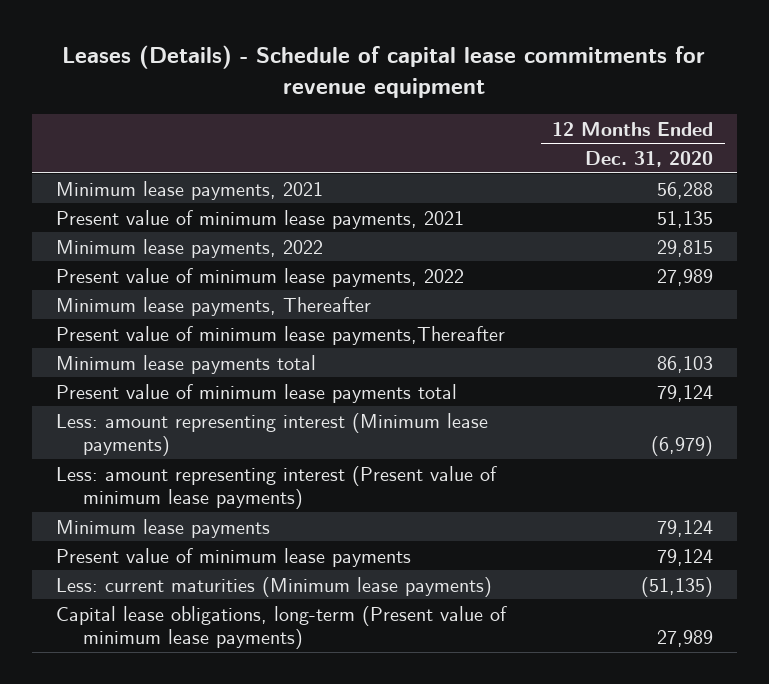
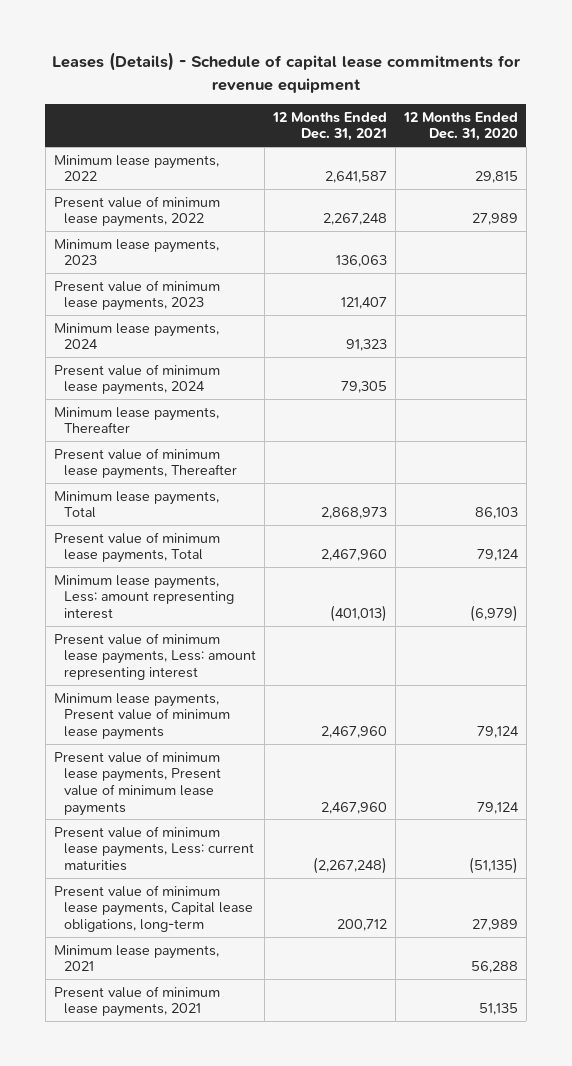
none -> [271,111,387,142] 12 Months Ended Dec. 31, 2021
none -> [53,238,219,266] Minimum lease payments, 2023
none -> [53,279,220,312] Present value of minimum lease payments, 2023
none -> [53,322,219,350] Minimum lease payments, 2024
none -> [53,363,220,396] Present value of minimum lease payments, 2024
[55,325,505,345] Present value of minimum lease payments,Thereafter -> [53,447,237,480] Present value of minimum lease payments, Thereafter
[55,354,316,374] Minimum lease payments total -> [53,490,219,519] Minimum lease payments, Total
[55,383,457,403] Present value of minimum lease payments total -> [53,531,220,564] Present value of minimum lease payments, Total
[55,412,488,457] Less: amount representing interest (Minimum lease payments) -> [53,574,234,619] Minimum lease payments, Less: amount representing interest
[55,465,497,510] Less: amount representing interest (Present value of minimum lease payments) -> [53,632,256,680] Present value of minimum lease payments, Less: amount representing interest
[55,518,270,538] Minimum lease payments -> [53,692,230,740] Minimum lease payments, Present value of minimum lease payments
[55,547,411,567] Present value of minimum lease payments -> [53,750,221,816] Present value of minimum lease payments, Present value of minimum lease payments
[55,576,492,597] Less: current maturities (Minimum lease payments) -> [53,825,254,871] Present value of minimum lease payments, Less: current maturities
[55,605,507,650] Capital lease obligations, long-term (Present value of minimum lease payments) -> [53,884,253,932] Present value of minimum lease payments, Capital lease obligations, long-term
[55,180,323,200] Minimum lease payments, 2021 -> [53,944,219,972] Minimum lease payments, 2021
[55,209,464,229] Present value of minimum lease payments, 2021 -> [53,985,220,1018] Present value of minimum lease payments, 2021

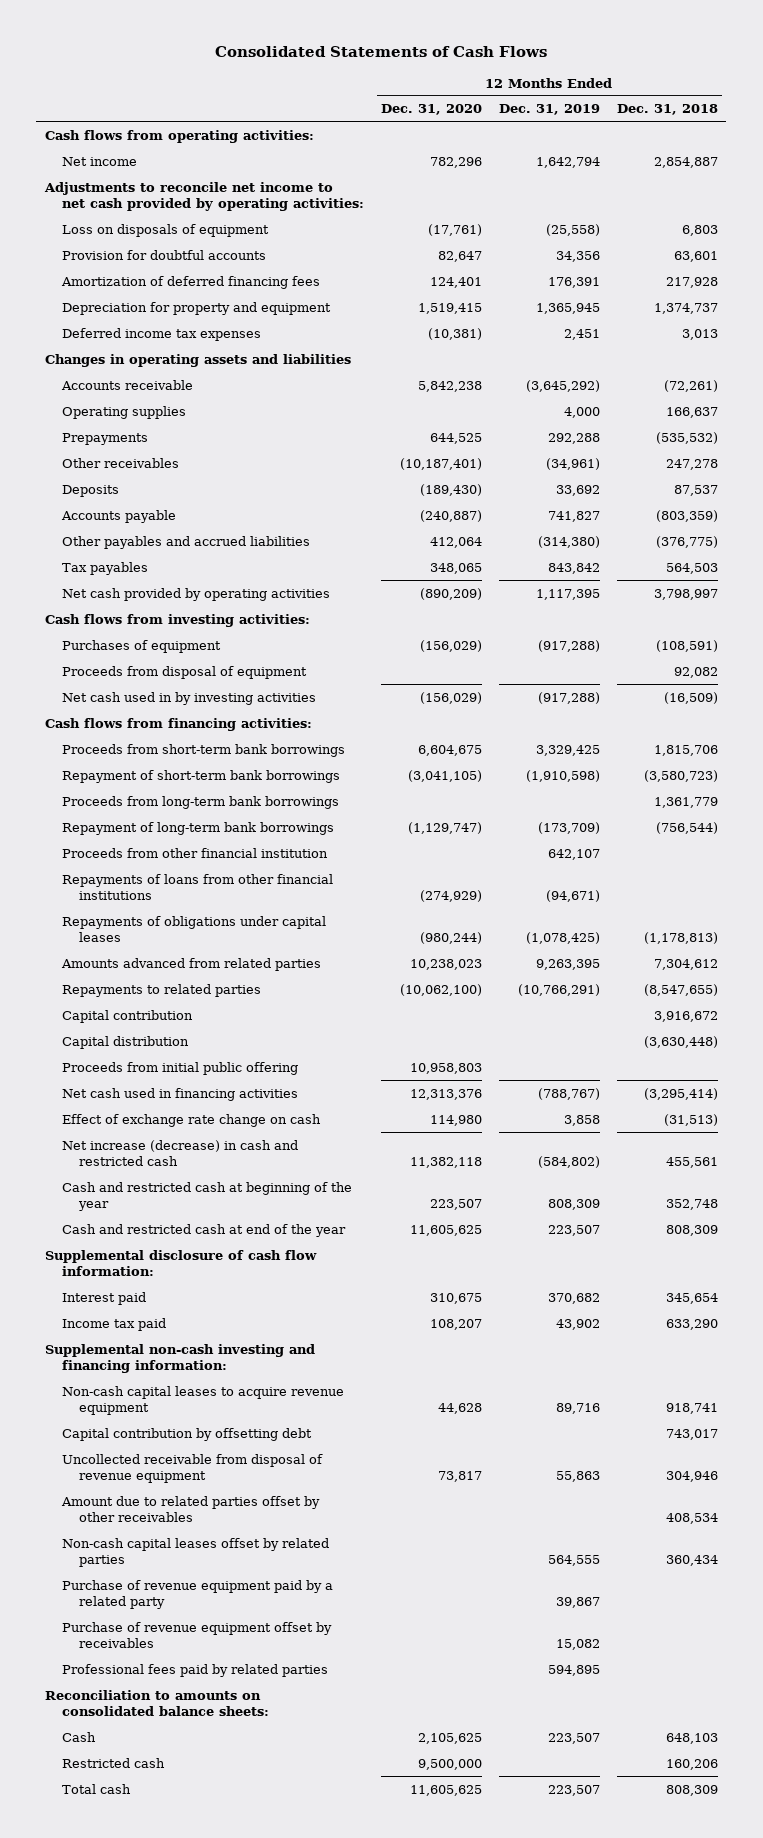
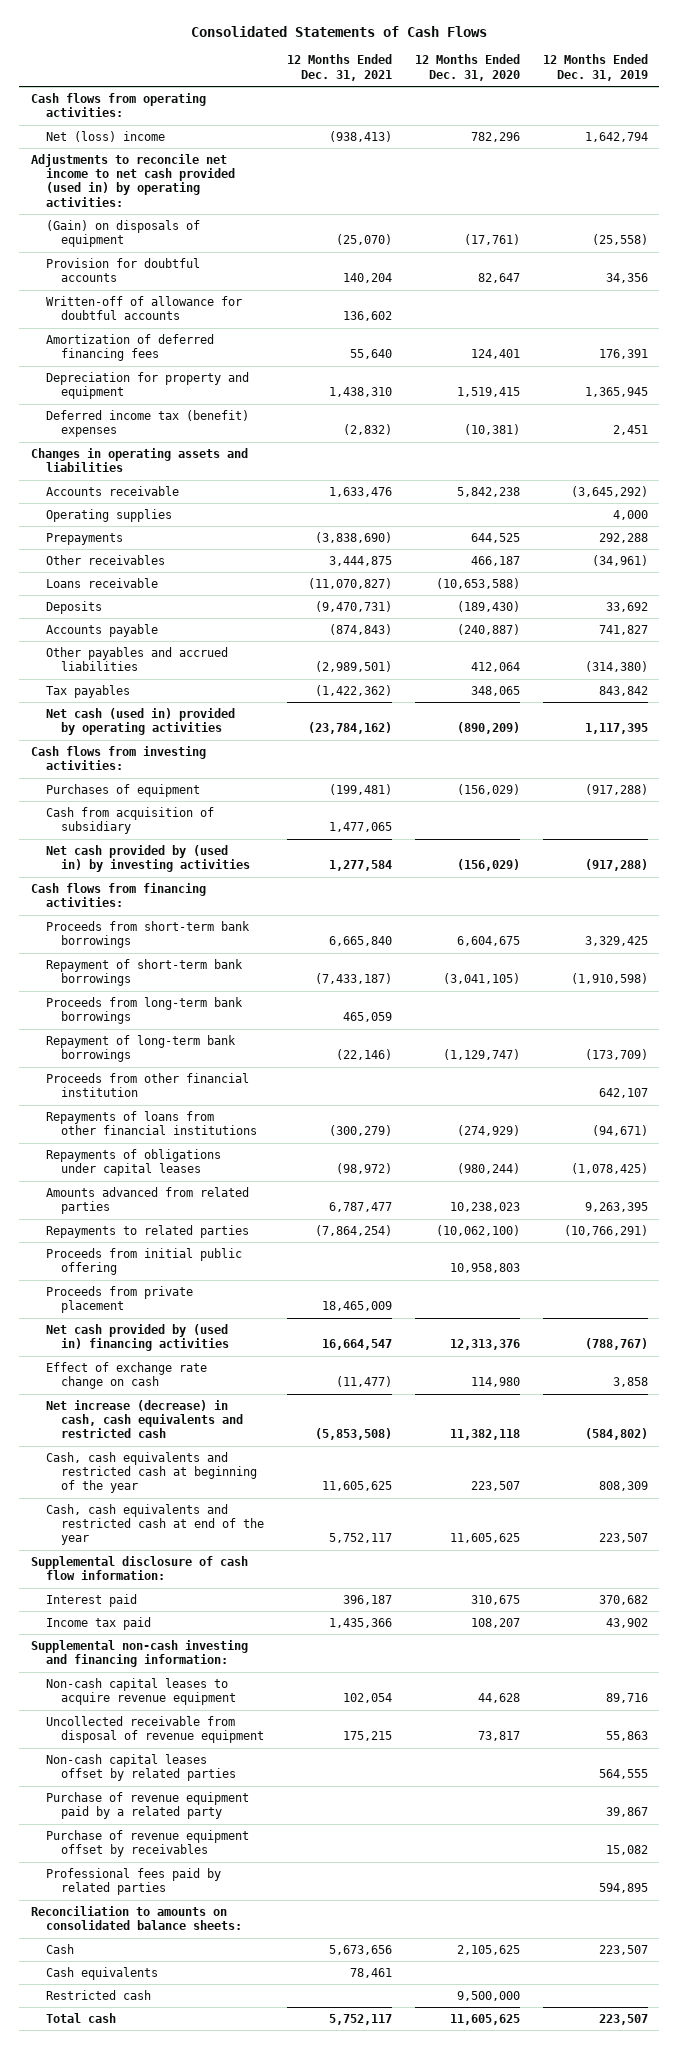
[616,104,718,116] Dec. 31, 2018 -> none
none -> [287,54,393,81] 12 Months Ended Dec. 31, 2021
[62,156,138,166] Net income -> [45,130,165,142] Net (loss) income
[43,181,365,211] Adjustments to reconcile net income to net cash provided by operating activities: -> [30,153,235,207] Adjustments to reconcile net income to net cash provided (used in) by operating activities:
[62,223,270,237] Loss on disposals of equipment -> [45,219,200,248] (Gain) on disposals of equipment
none -> [45,295,242,321] Written-off of allowance for doubtful accounts
[62,327,262,341] Deferred income tax expenses -> [45,409,249,438] Deferred income tax (benefit) expenses
[400,457,483,470] (10,187,401) -> [470,555,520,566] 466,187
none -> [45,577,158,588] Loans receivable
[62,587,331,601] Net cash provided by operating activities -> [45,707,235,736] Net cash (used in) provided by operating activities
[62,665,308,679] Proceeds from disposal of equipment -> none
none -> [45,806,214,835] Cash from acquisition of subsidiary
[62,691,317,705] Net cash used in by investing activities -> [45,844,251,873] Net cash provided by (used in) by investing activities
[62,1009,194,1023] Capital contribution -> none
[62,1035,190,1049] Capital distribution -> none
none -> [45,1285,193,1314] Proceeds from private placement
[62,1087,299,1101] Net cash used in financing activities -> [45,1323,230,1352] Net cash provided by (used in) financing activities
[62,1139,299,1166] Net increase (decrease) in cash and restricted cash -> [45,1399,244,1439] Net increase (decrease) in cash, cash equivalents and restricted cash
[62,1181,353,1211] Cash and restricted cash at beginning of the year -> [45,1451,258,1494] Cash, cash equivalents and restricted cash at beginning of the year
[62,1223,347,1237] Cash and restricted cash at end of the year -> [45,1503,265,1546] Cash, cash equivalents and restricted cash at end of the year
[62,1427,313,1441] Capital contribution by offsetting debt -> none
[61,1495,321,1522] Amount due to related parties offset by other receivables -> none
none -> [45,1966,158,1980] Cash equivalents

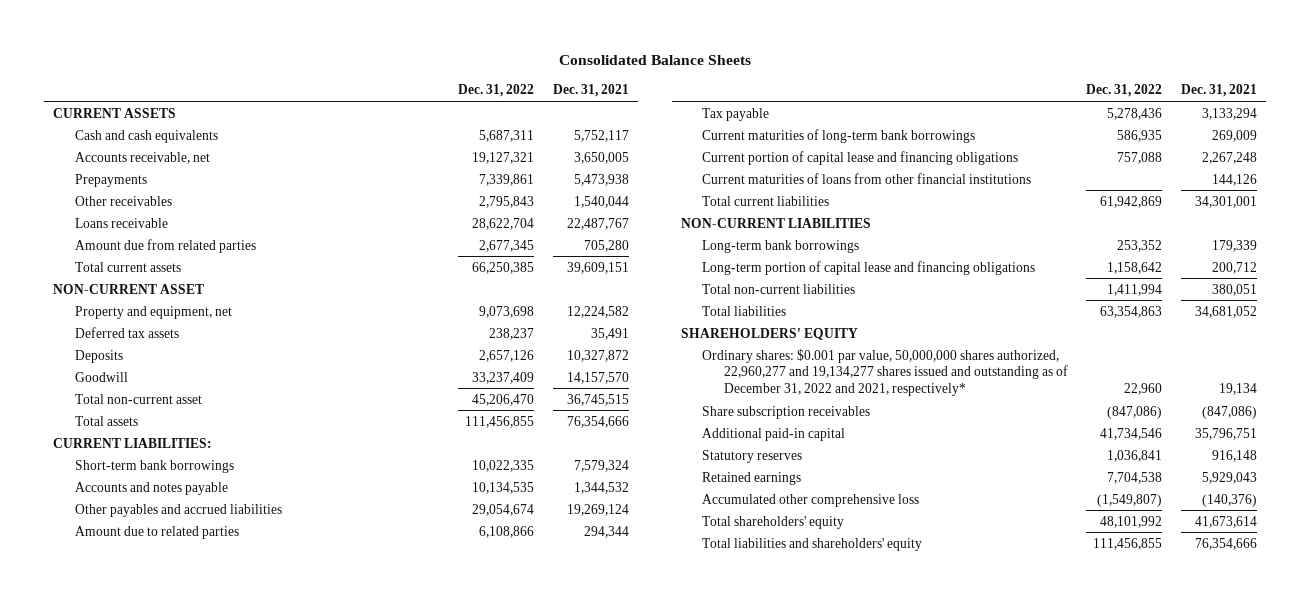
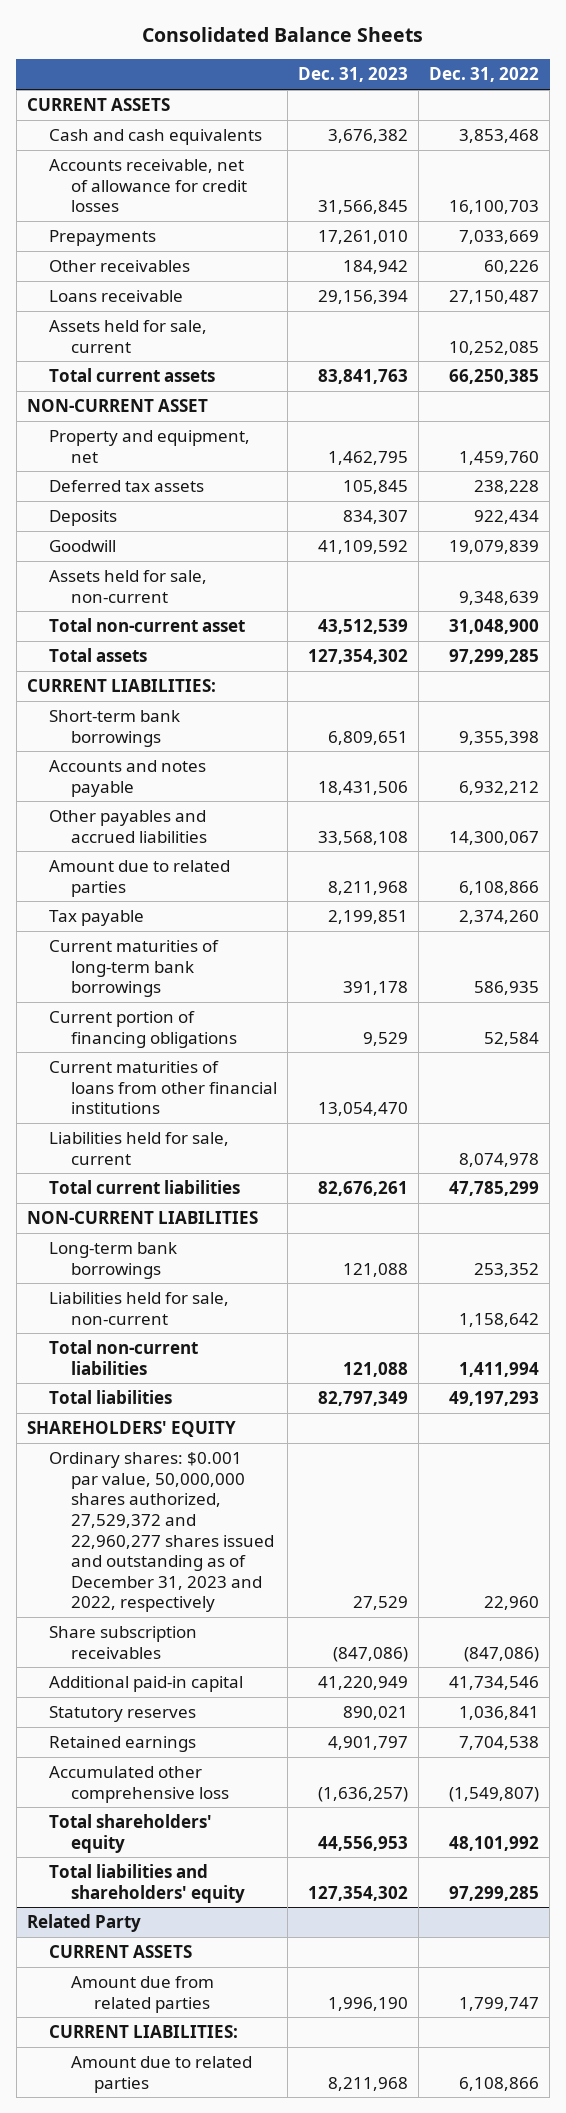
[552,84,629,98] Dec. 31, 2021 -> none
none -> [298,67,409,83] Dec. 31, 2023
[74,238,256,253] Amount due from related parties -> none
[479,129,535,142] 5,687,311 -> [459,128,540,143] 3,853,468
[74,151,210,164] Accounts receivable, net -> [49,158,248,213] Accounts receivable, net of allowance for credit losses
[472,151,535,164] 19,127,321 -> [449,200,540,215] 16,100,703
[479,173,535,186] 7,339,861 -> [459,229,540,244] 7,033,669
[479,195,535,208] 2,795,843 -> [484,259,540,274] 60,226
[472,217,535,230] 28,622,704 -> [449,289,540,304] 27,150,487
none -> [49,319,208,353] Assets held for sale, current
[479,305,535,318] 9,073,698 -> [459,450,540,465] 1,459,760
[489,327,535,340] 238,237 -> [474,479,540,494] 238,228
[479,349,535,362] 2,657,126 -> [474,509,540,524] 922,434
[472,371,535,384] 33,237,409 -> [449,539,540,554] 19,079,839
none -> [49,569,208,603] Assets held for sale, non-current
[472,393,535,406] 45,206,470 -> [449,618,540,634] 31,048,900
[465,415,535,428] 111,456,855 -> [449,648,540,664] 97,299,285
[472,459,535,472] 10,022,335 -> [459,730,540,745] 9,355,398
[472,481,535,494] 10,134,535 -> [459,780,540,795] 6,932,212
[472,503,535,516] 29,054,674 -> [449,830,540,845] 14,300,067
[1107,107,1163,120] 5,278,436 -> [459,909,540,924] 2,374,260
[702,150,1019,165] Current portion of capital lease and financing obligations -> [49,1010,238,1048] Current portion of financing obligations
[1117,151,1163,164] 757,088 -> [484,1031,540,1046] 52,584
none -> [49,1131,230,1165] Liabilities held for sale, current
[1100,195,1163,208] 61,942,869 -> [449,1180,540,1196] 47,785,299
[702,260,1036,275] Long-term portion of capital lease and financing obligations -> [49,1291,230,1325] Liabilities held for sale, non-current
[1100,305,1163,318] 63,354,863 -> [449,1390,540,1406] 49,197,293
[702,348,1068,396] Ordinary shares: $0.001 par value, 50,000,000 shares authorized, 22,960,277 and 19,134,277 shares issued and outstanding as of December 31, 2022 and 2021, respectively* -> [49,1451,275,1613] Ordinary shares: $0.001 par value, 50,000,000 shares authorized, 27,529,372 and 22,960,277 shares issued and outstanding as of December 31, 2023 and 2022, respectively
[1093,537,1163,550] 111,456,855 -> [449,1885,540,1901] 97,299,285
none -> [26,1913,141,1932] Related Party
none -> [49,1944,193,1958] CURRENT ASSETS
none -> [71,1975,215,2013] Amount due from related parties
none -> [49,2024,239,2038] CURRENT LIABILITIES:
none -> [71,2055,253,2093] Amount due to related parties

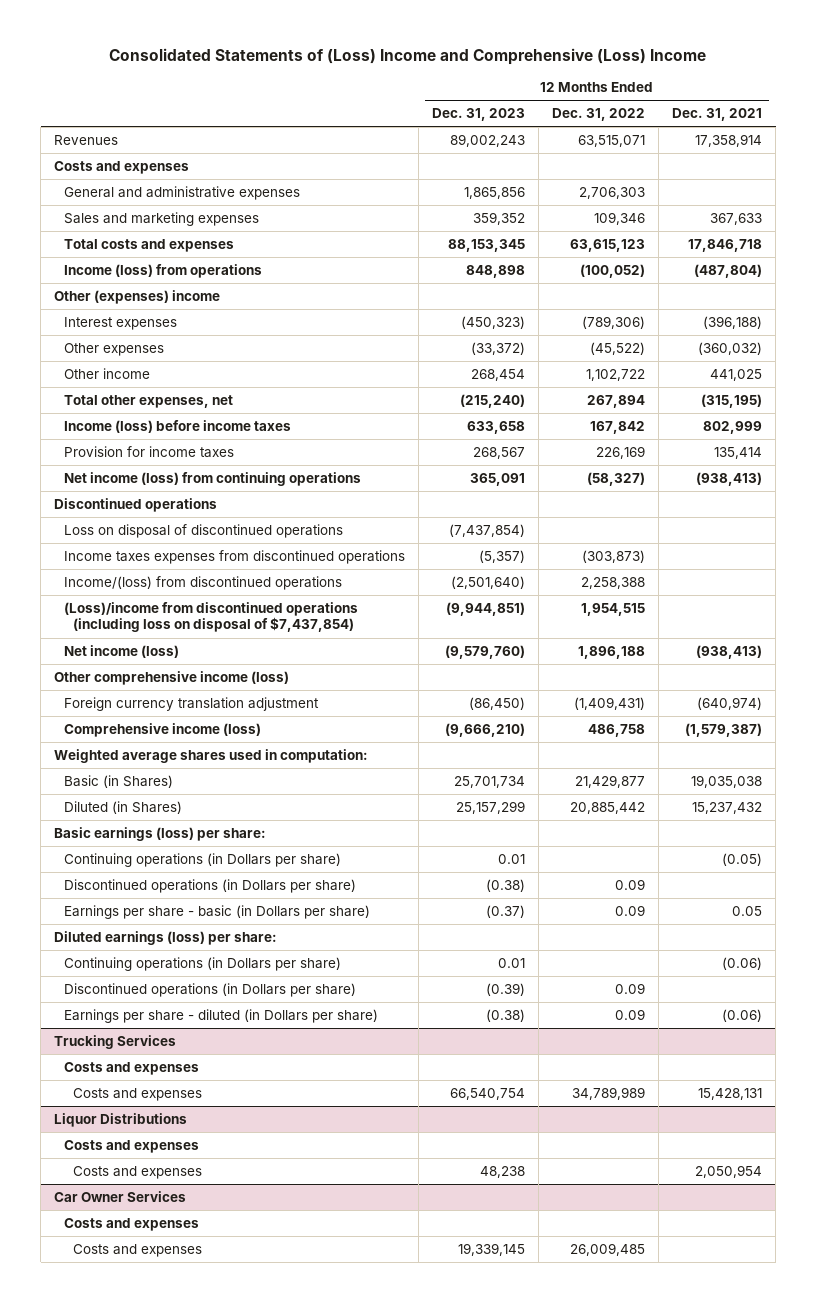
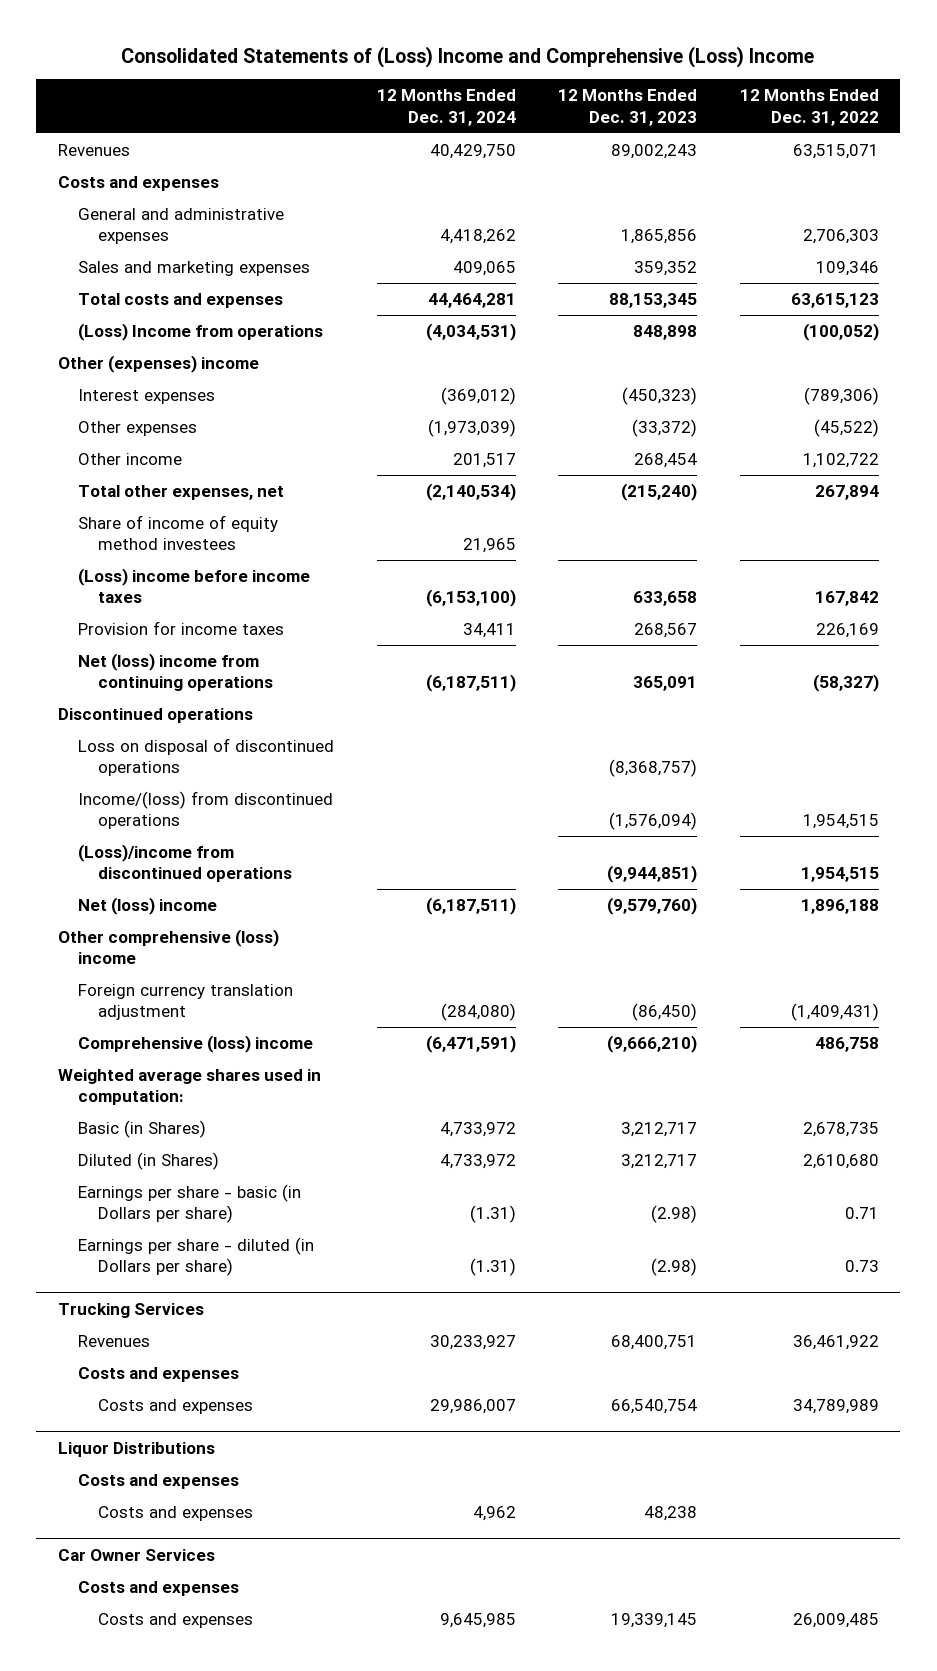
[672,108,763,122] Dec. 31, 2021 -> none
none -> [376,89,516,126] 12 Months Ended Dec. 31, 2024
[63,263,262,278] Income (loss) from operations -> [78,322,324,341] (Loss) Income from operations
none -> [78,514,279,551] Share of income of equity method investees
[63,419,291,433] Income (loss) before income taxes -> [78,567,311,604] (Loss) income before income taxes
[63,471,361,486] Net income (loss) from continuing operations -> [78,652,274,692] Net (loss) income from continuing operations
[63,549,405,564] Income taxes expenses from discontinued operations -> none
[448,523,525,537] (7,437,854) -> [609,759,698,778] (8,368,757)
[450,575,525,589] (2,501,640) -> [609,812,698,831] (1,576,094)
[581,576,646,589] 2,258,388 -> [802,814,879,830] 1,954,515
[63,601,358,633] (Loss)/income from discontinued operations (including loss on disposal of $7,437,854) -> [78,843,293,883] (Loss)/income from discontinued operations
[63,644,179,658] Net income (loss) -> [78,896,218,915] Net (loss) income
[54,670,290,685] Other comprehensive income (loss) -> [57,928,279,965] Other comprehensive (loss) income
[63,722,261,737] Comprehensive income (loss) -> [78,1034,314,1053] Comprehensive (loss) income
[54,826,267,841] Basic earnings (loss) per share: -> none
[63,852,341,867] Continuing operations (in Dollars per share) -> none
[63,878,356,893] Discontinued operations (in Dollars per share) -> none
[54,930,278,945] Diluted earnings (loss) per share: -> none
[63,956,341,971] Continuing operations (in Dollars per share) -> none
[63,982,356,997] Discontinued operations (in Dollars per share) -> none
[453,775,525,788] 25,701,734 -> [621,1121,698,1137] 3,212,717
[575,774,646,788] 21,429,877 -> [802,1121,879,1137] 2,678,735
[455,800,525,814] 25,157,299 -> [621,1153,698,1169] 3,212,717
[570,801,646,814] 20,885,442 -> [802,1153,879,1169] 2,610,680
[485,904,525,918] (0.37) -> [651,1205,698,1224] (2.98)
[615,904,646,916] 0.09 -> [844,1207,879,1220] 0.71
[485,1008,525,1022] (0.38) -> [651,1258,698,1277] (2.98)
[615,1008,646,1020] 0.09 -> [844,1260,879,1273] 0.73
none -> [78,1334,151,1347] Revenues

